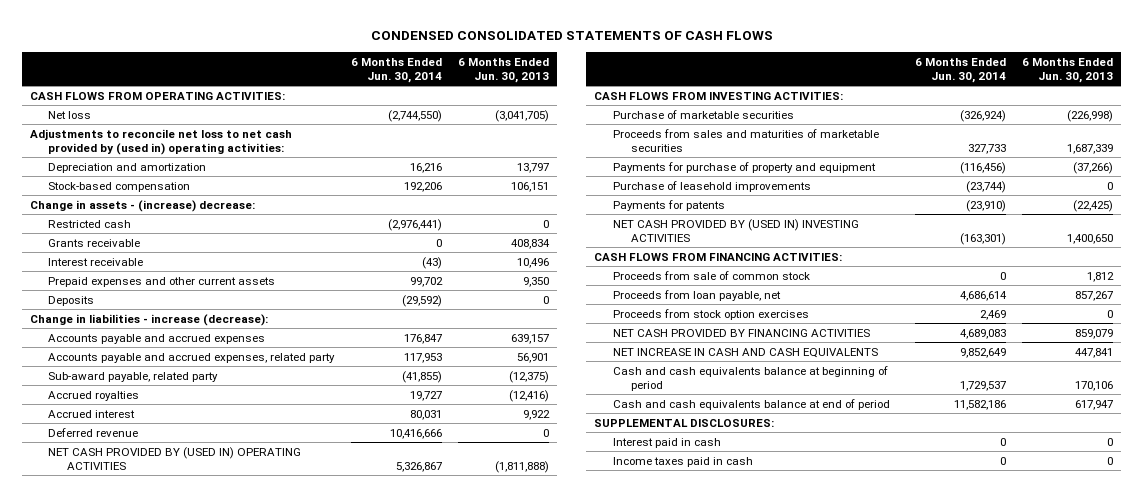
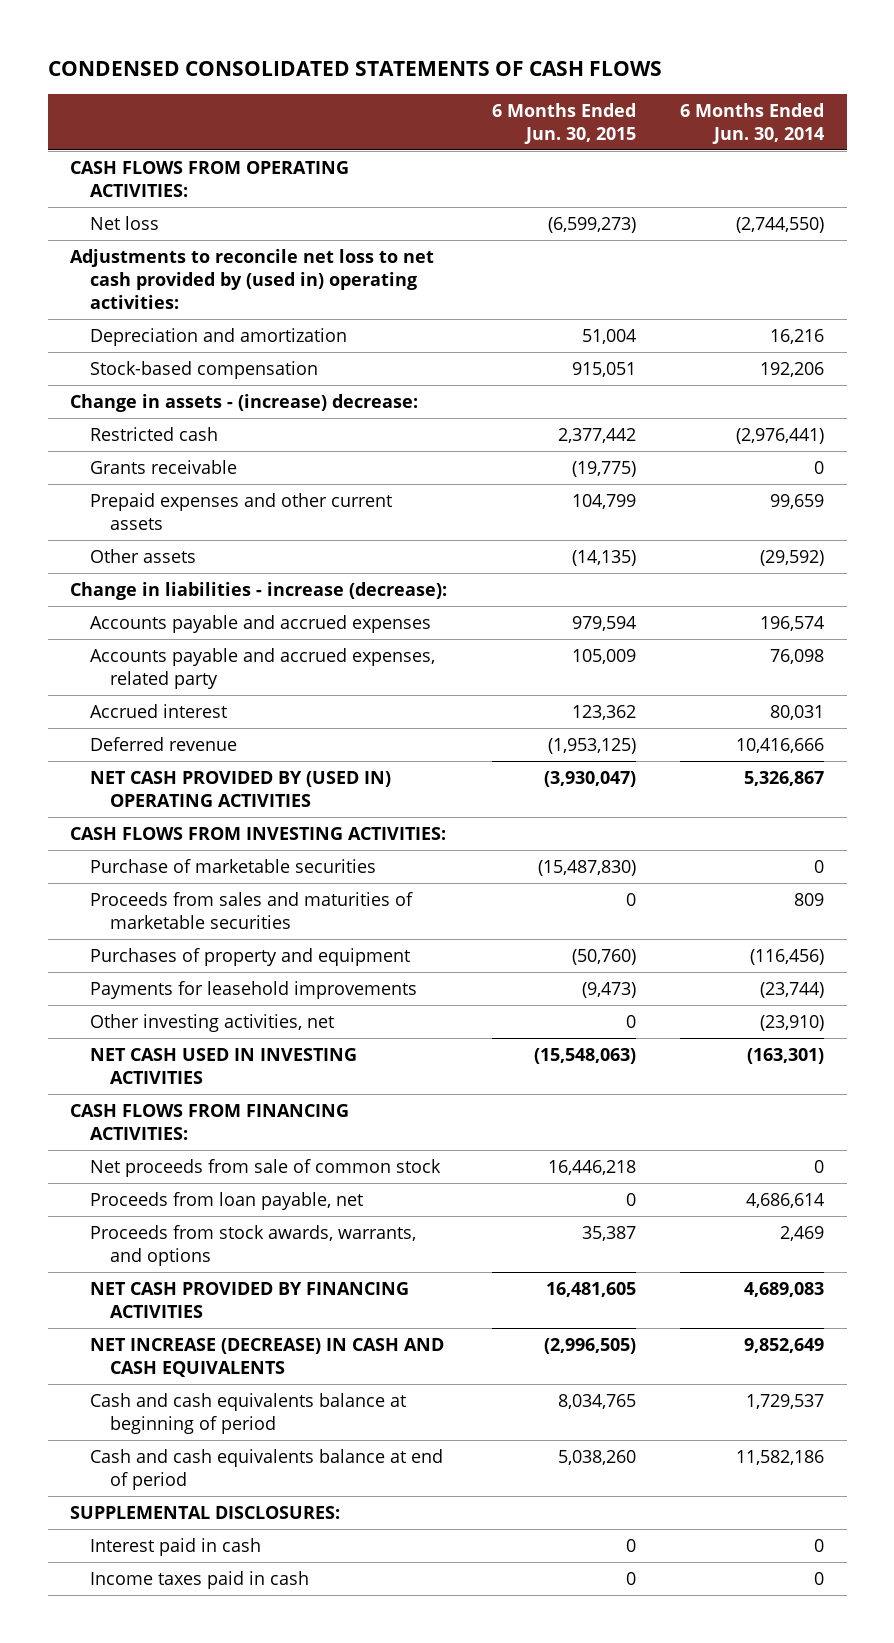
[457,57,549,83] 6 Months Ended Jun. 30, 2013 -> none
none -> [491,102,636,144] 6 Months Ended Jun. 30, 2015
[48,257,144,266] Interest receivable -> none
[409,276,443,287] 99,702 -> [770,493,825,509] 99,659
[48,295,95,306] Deposits -> [90,548,197,563] Other assets
[48,371,219,382] Sub-award payable, related party -> none
[48,390,140,401] Accrued royalties -> none
[403,333,442,344] 176,847 -> [760,615,825,631] 196,574
[403,352,442,363] 117,953 -> [770,648,825,664] 76,098
[959,109,1006,122] (326,924) -> [814,859,825,873] 0
[967,143,1006,154] 327,733 -> [794,892,825,906] 809
[612,161,876,173] Payments for purchase of property and equipment -> [90,947,411,966] Purchases of property and equipment
[612,180,811,192] Purchase of leasehold improvements -> [90,980,418,999] Payments for leasehold improvements
[612,199,725,211] Payments for patents -> [90,1013,335,1032] Other investing activities, net
[612,218,859,242] NET CASH PROVIDED BY (USED IN) INVESTING ACTIVITIES -> [90,1047,358,1084] NET CASH USED IN INVESTING ACTIVITIES
[612,270,810,280] Proceeds from sale of common stock -> [90,1158,442,1177] Net proceeds from sale of common stock
[612,308,809,320] Proceeds from stock option exercises -> [90,1224,417,1266] Proceeds from stock awards, warrants, and options
[612,347,878,358] NET INCREASE IN CASH AND CASH EQUIVALENTS -> [90,1337,445,1377] NET INCREASE (DECREASE) IN CASH AND CASH EQUIVALENTS

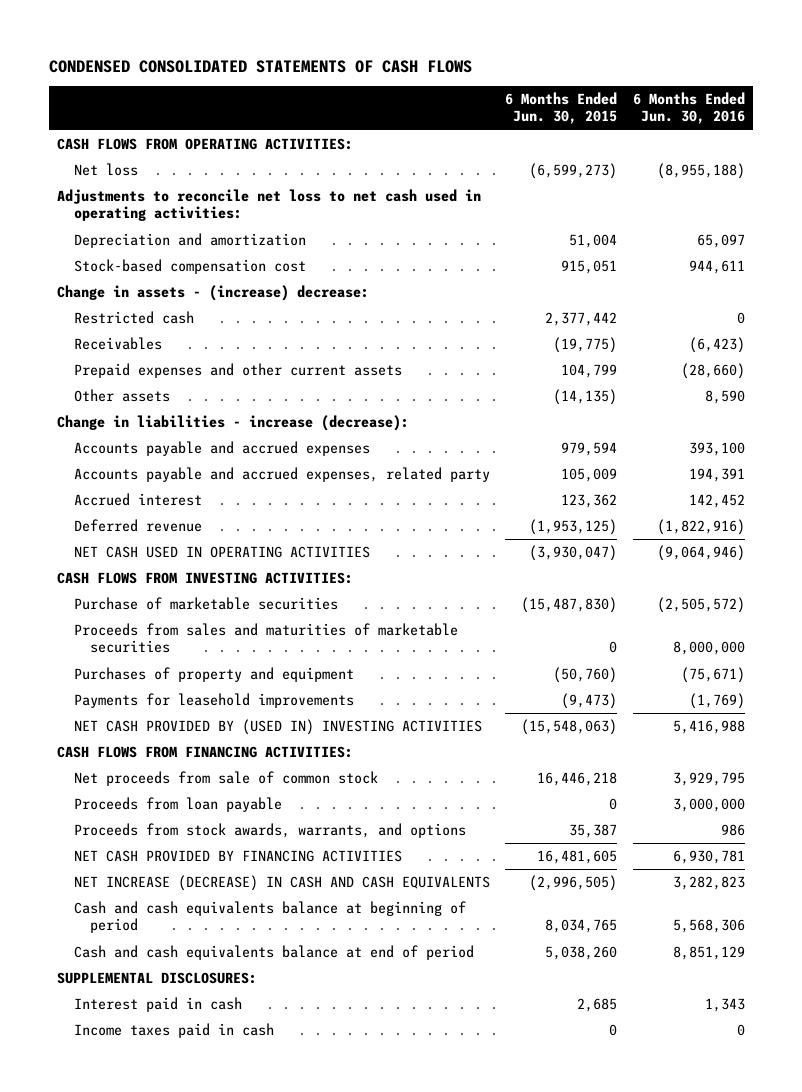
[680,102,825,144] 6 Months Ended Jun. 30, 2014 -> none
none -> [632,92,745,125] 6 Months Ended Jun. 30, 2016
[69,248,434,309] Adjustments to reconcile net loss to net cash provided by (used in) operating activities: -> [57,189,482,222] Adjustments to reconcile net loss to net cash used in operating activities:
[90,360,319,379] Stock-based compensation -> [73,259,306,275] Stock-based compensation cost
[90,459,238,474] Grants receivable -> [73,337,162,351] Receivables
[90,770,392,807] NET CASH PROVIDED BY (USED IN) OPERATING ACTIVITIES -> [73,546,370,559] NET CASH USED IN OPERATING ACTIVITIES
[90,1013,335,1032] Other investing activities, net -> none
[90,1047,358,1084] NET CASH USED IN INVESTING ACTIVITIES -> [73,719,482,736] NET CASH PROVIDED BY (USED IN) INVESTING ACTIVITIES
[90,1191,364,1210] Proceeds from loan payable, net -> [73,797,282,813] Proceeds from loan payable
[625,1538,636,1552] 0 -> [577,998,618,1013] 2,685

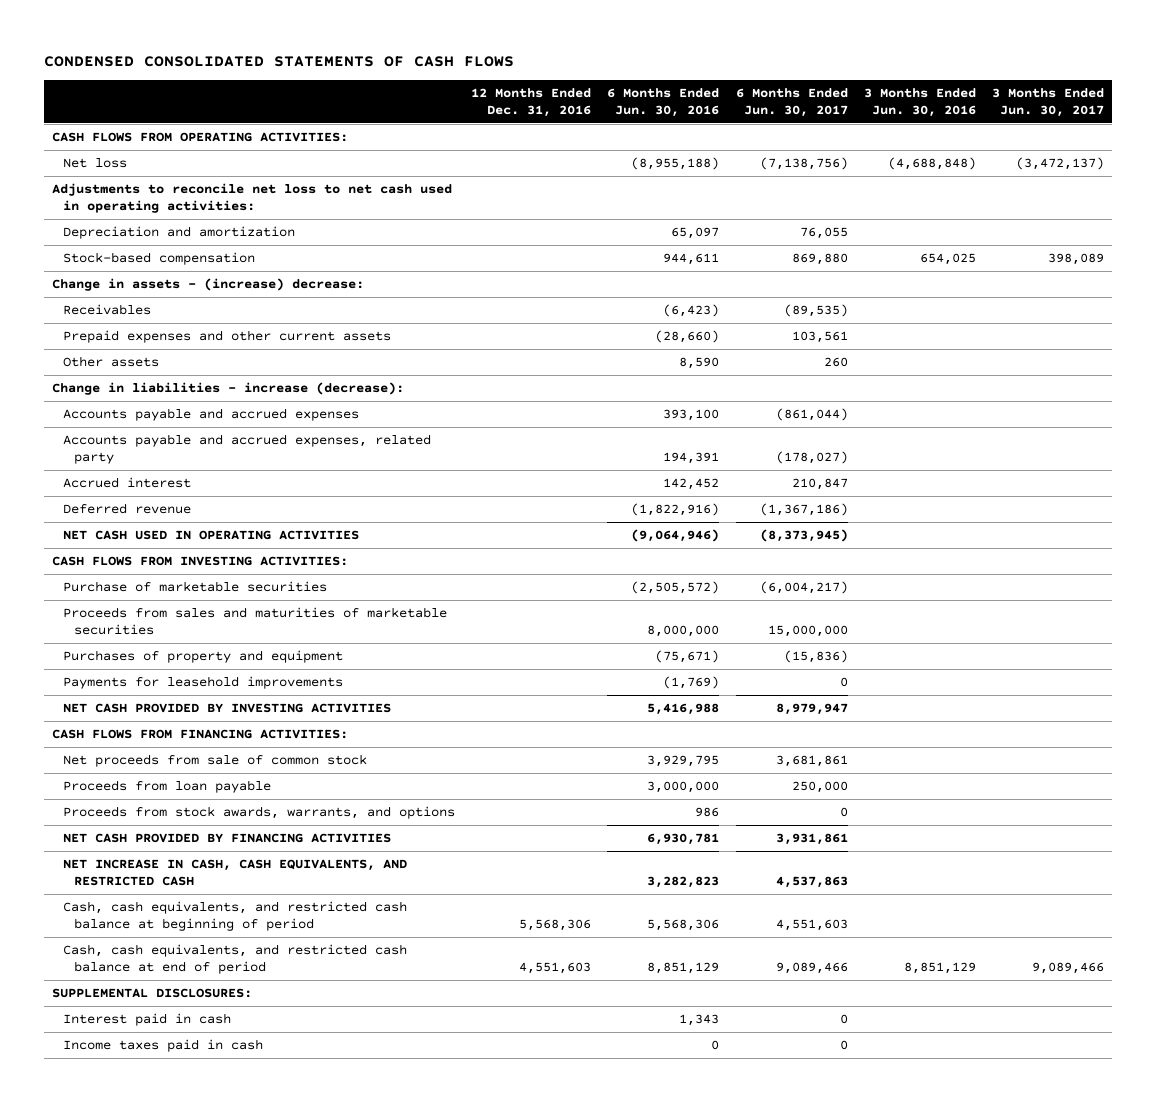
[505,92,618,125] 6 Months Ended Jun. 30, 2015 -> none
none -> [471,88,592,118] 12 Months Ended Dec. 31, 2016
none -> [735,88,848,118] 6 Months Ended Jun. 30, 2017
none -> [863,88,976,118] 3 Months Ended Jun. 30, 2016
none -> [991,88,1104,118] 3 Months Ended Jun. 30, 2017
[73,259,306,275] Stock-based compensation cost -> [63,252,256,266] Stock-based compensation
[73,311,194,325] Restricted cash -> none
[73,719,482,736] NET CASH PROVIDED BY (USED IN) INVESTING ACTIVITIES -> [63,703,392,714] NET CASH PROVIDED BY INVESTING ACTIVITIES
[73,875,490,892] NET INCREASE (DECREASE) IN CASH AND CASH EQUIVALENTS -> [63,859,408,887] NET INCREASE IN CASH, CASH EQUIVALENTS, AND RESTRICTED CASH
[73,901,466,934] Cash and cash equivalents balance at beginning of period -> [63,901,408,932] Cash, cash equivalents, and restricted cash balance at beginning of period
[73,945,474,961] Cash and cash equivalents balance at end of period -> [63,944,408,975] Cash, cash equivalents, and restricted cash balance at end of period

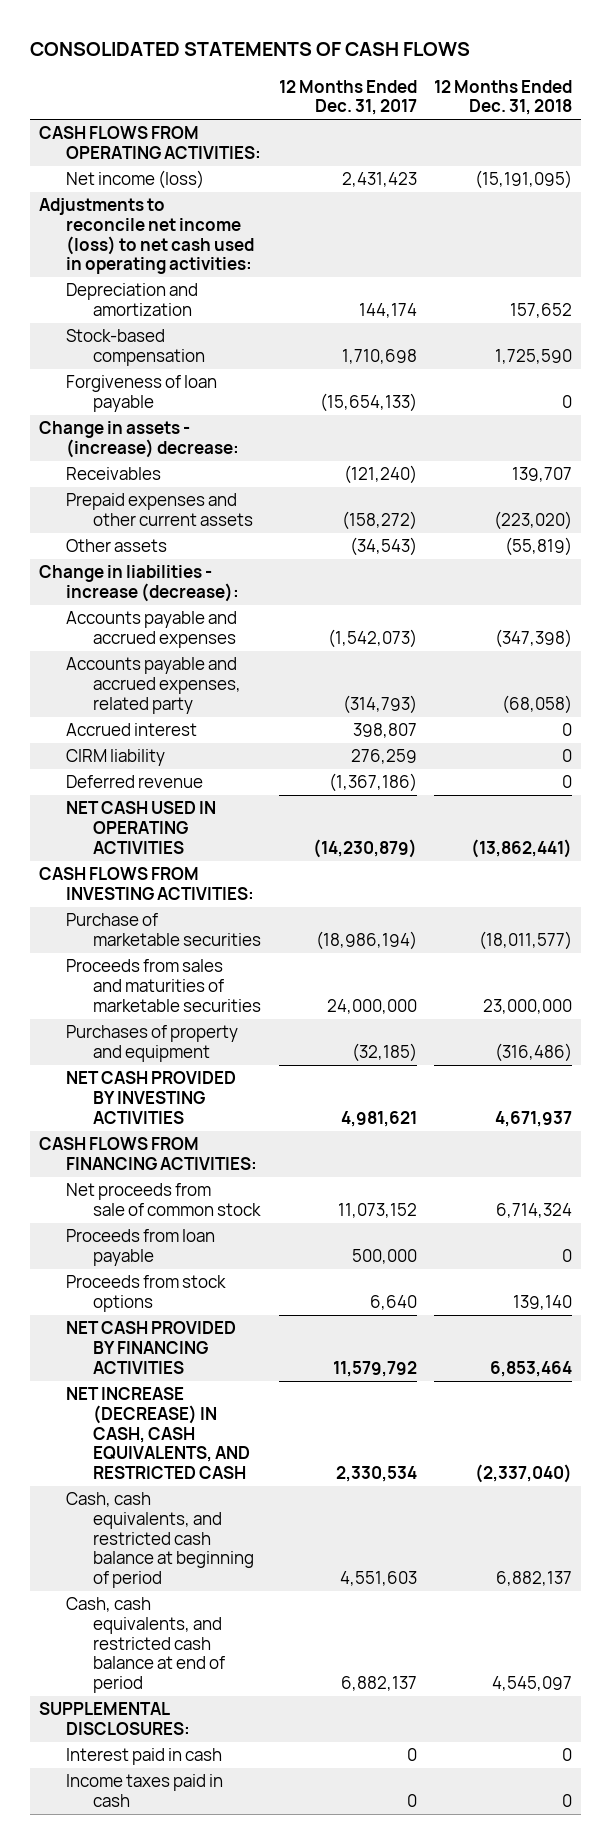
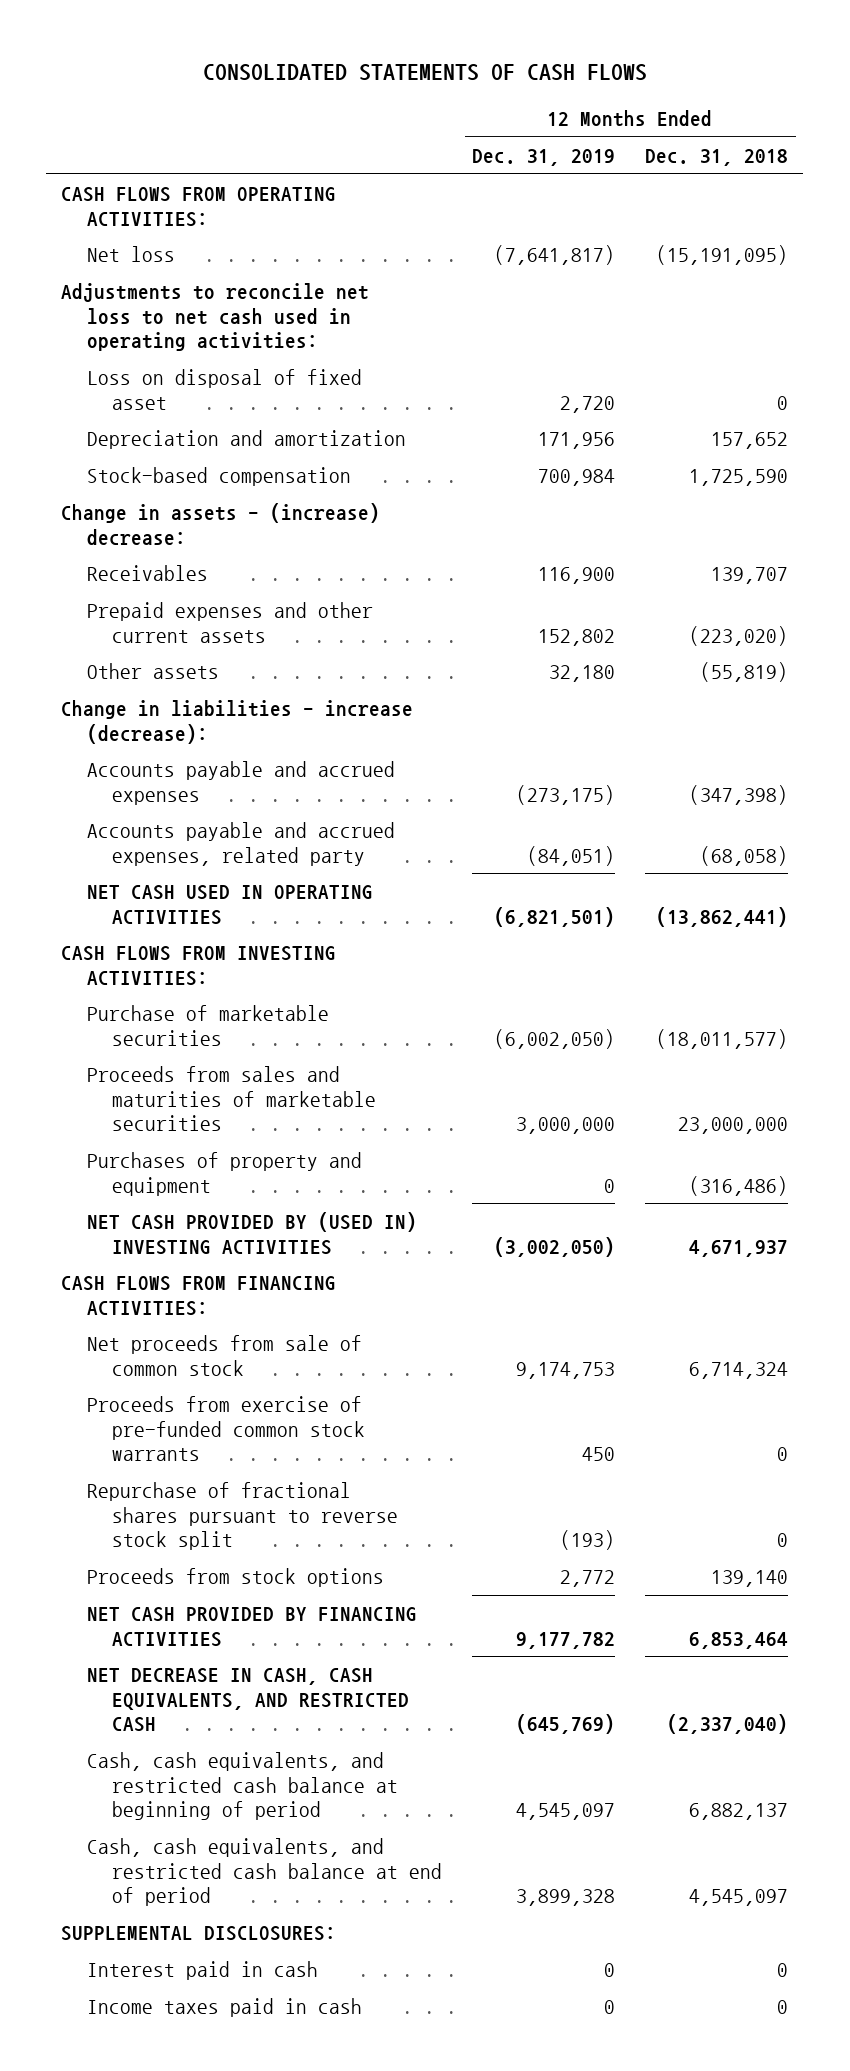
[278,79,417,116] 12 Months Ended Dec. 31, 2017 -> none
none -> [472,148,616,166] Dec. 31, 2019
[65,170,204,190] Net income (loss) -> [86,246,175,263] Net loss
[38,198,254,275] Adjustments to reconcile net income (loss) to net cash used in operating activities: -> [61,283,370,351] Adjustments to reconcile net loss to net cash used in operating activities:
none -> [86,369,362,410] Loss on disposal of fixed asset
[65,375,217,413] Forgiveness of loan payable -> none
[65,723,197,737] Accrued interest -> none
[65,749,165,767] CIRM liability -> none
[65,775,203,789] Deferred revenue -> none
[65,1071,236,1124] NET CASH PROVIDED BY INVESTING ACTIVITIES -> [86,1212,417,1255] NET CASH PROVIDED BY (USED IN) INVESTING ACTIVITIES
[65,1229,215,1267] Proceeds from loan payable -> none
none -> [86,1396,366,1461] Proceeds from exercise of pre-funded common stock warrants
none -> [86,1482,399,1550] Repurchase of fractional shares pursuant to reverse stock split
[65,1387,250,1479] NET INCREASE (DECREASE) IN CASH, CASH EQUIVALENTS, AND RESTRICTED CASH -> [86,1668,410,1732] NET DECREASE IN CASH, CASH EQUIVALENTS, AND RESTRICTED CASH

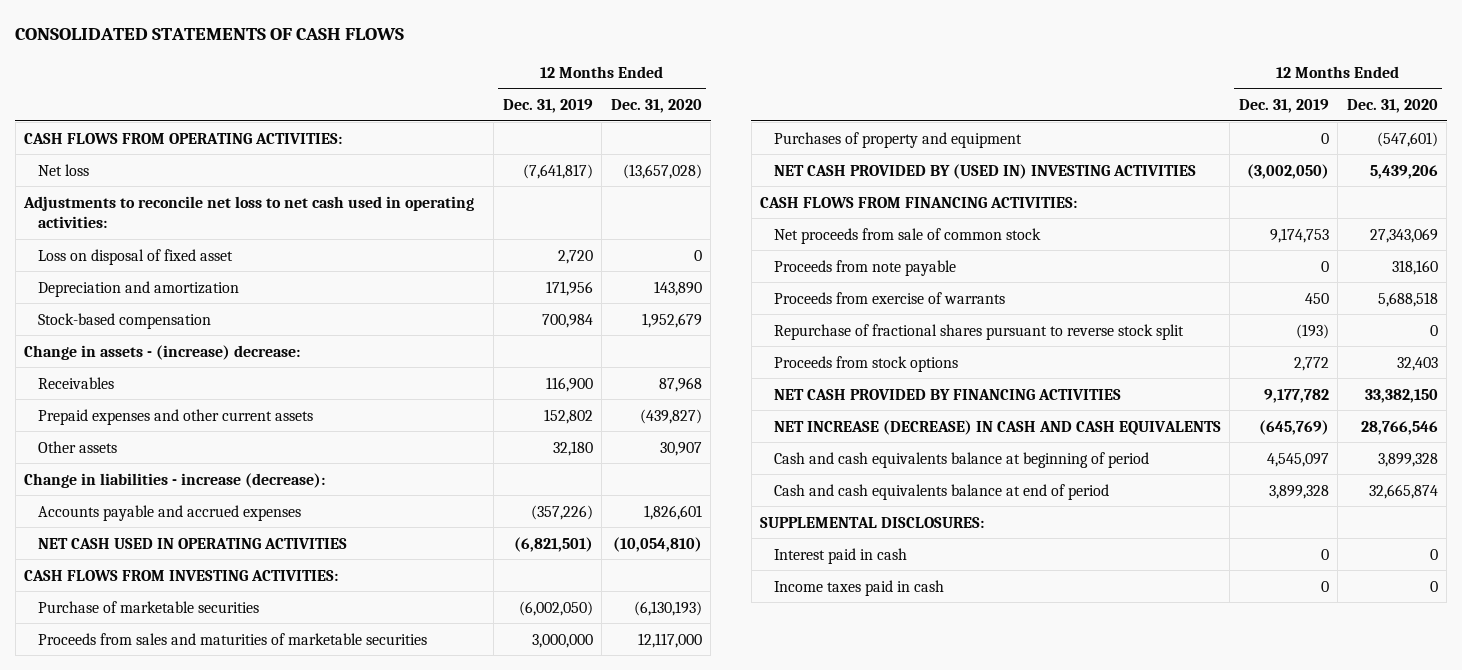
[645,148,789,166] Dec. 31, 2018 -> none
none -> [610,99,702,114] Dec. 31, 2020
[86,822,395,866] Accounts payable and accrued expenses, related party -> none
[516,784,616,805] (273,175) -> [530,504,593,520] (357,226)
none -> [773,259,956,276] Proceeds from note payable
[86,1396,366,1461] Proceeds from exercise of pre-funded common stock warrants -> [773,291,1005,304] Proceeds from exercise of warrants
[86,1668,410,1732] NET DECREASE IN CASH, CASH EQUIVALENTS, AND RESTRICTED CASH -> [773,419,1221,435] NET INCREASE (DECREASE) IN CASH AND CASH EQUIVALENTS
[86,1752,399,1820] Cash, cash equivalents, and restricted cash balance at beginning of period -> [773,451,1149,468] Cash and cash equivalents balance at beginning of period
[86,1838,443,1906] Cash, cash equivalents, and restricted cash balance at end of period -> [773,483,1109,500] Cash and cash equivalents balance at end of period

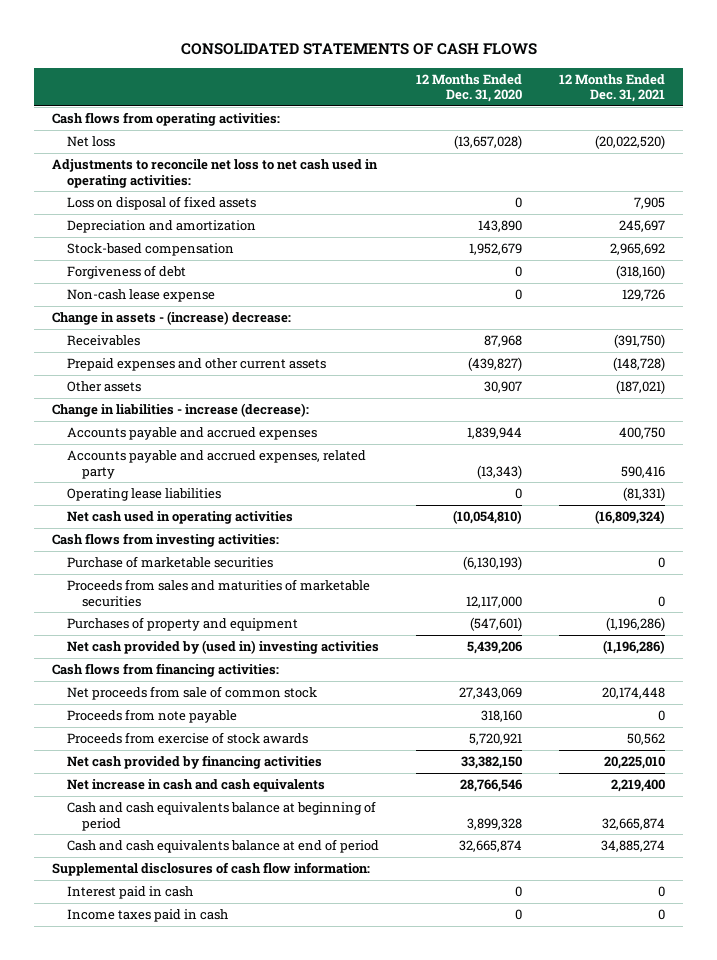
[502,99,593,114] Dec. 31, 2019 -> none
none -> [559,73,666,103] 12 Months Ended Dec. 31, 2021
[24,132,343,144] CASH FLOWS FROM OPERATING ACTIVITIES: -> [52,112,281,127] Cash flows from operating activities:
[37,248,233,265] Loss on disposal of fixed asset -> [67,196,257,211] Loss on disposal of fixed assets
none -> [67,265,187,280] Forgiveness of debt
none -> [67,289,216,303] Non-cash lease expense
[643,504,702,520] 1,826,601 -> [467,427,523,440] 1,839,944
none -> [67,450,367,479] Accounts payable and accrued expenses, related party
none -> [67,488,222,502] Operating lease liabilities
[37,537,347,549] NET CASH USED IN OPERATING ACTIVITIES -> [67,511,294,525] Net cash used in operating activities
[24,569,339,581] CASH FLOWS FROM INVESTING ACTIVITIES: -> [52,533,280,548] Cash flows from investing activities:
[773,163,1196,179] NET CASH PROVIDED BY (USED IN) INVESTING ACTIVITIES -> [67,640,380,655] Net cash provided by (used in) investing activities
[760,196,1078,208] CASH FLOWS FROM FINANCING ACTIVITIES: -> [52,663,280,678] Cash flows from financing activities:
[773,323,1184,340] Repurchase of fractional shares pursuant to reverse stock split -> none
[773,355,958,372] Proceeds from stock options -> none
[773,291,1005,304] Proceeds from exercise of warrants -> [67,732,309,745] Proceeds from exercise of stock awards
[1377,291,1438,307] 5,688,518 -> [469,733,523,746] 5,720,921
[773,388,1121,400] NET CASH PROVIDED BY FINANCING ACTIVITIES -> [67,755,323,770] Net cash provided by financing activities
[773,419,1221,435] NET INCREASE (DECREASE) IN CASH AND CASH EQUIVALENTS -> [67,779,326,793] Net increase in cash and cash equivalents
[760,516,985,528] SUPPLEMENTAL DISCLOSURES: -> [52,862,371,877] Supplemental disclosures of cash flow information:

